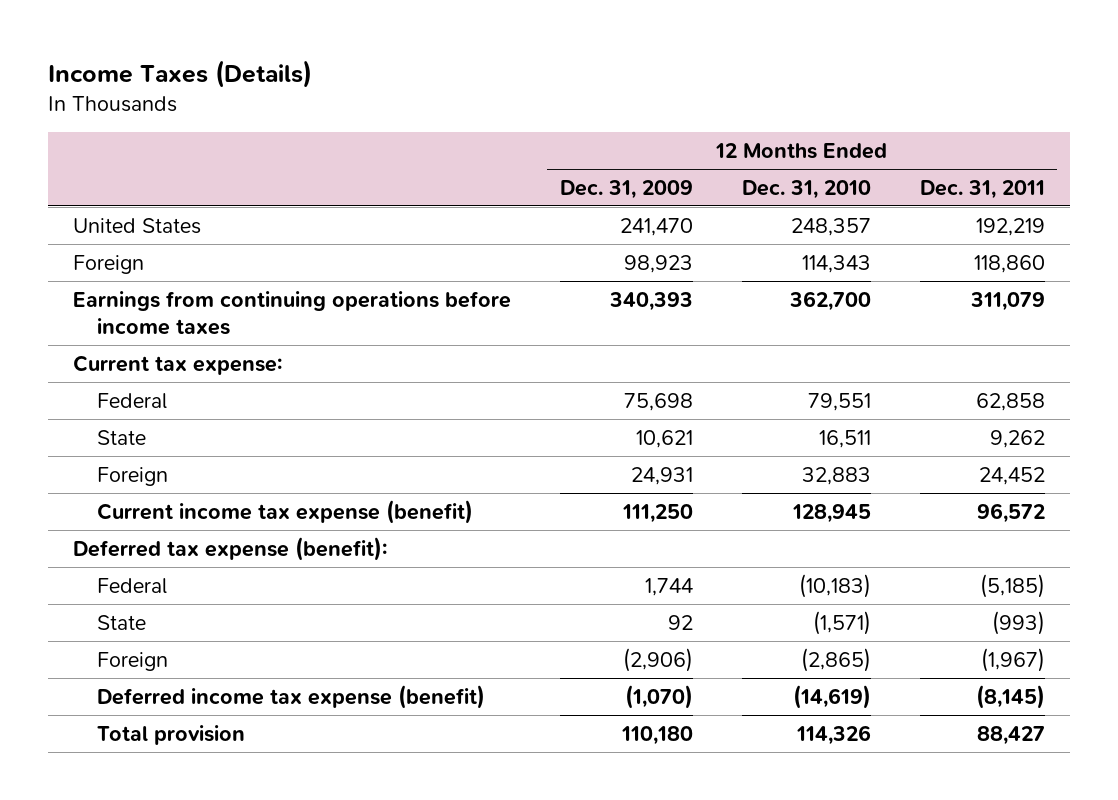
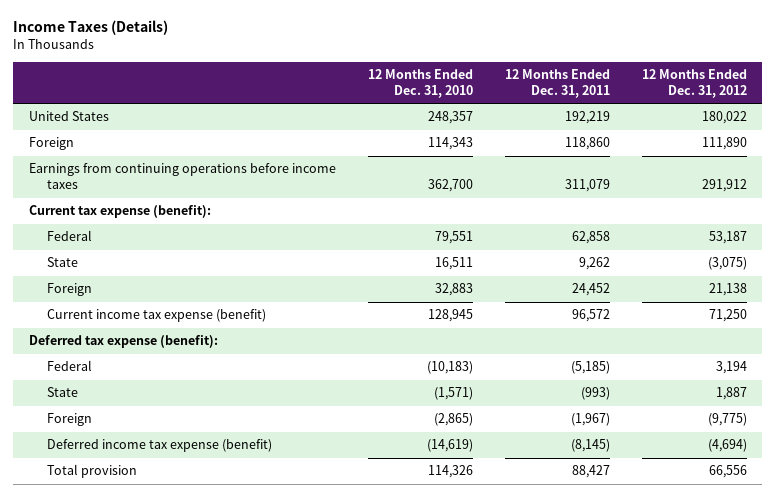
[559,179,693,199] Dec. 31, 2009 -> none
none -> [641,68,747,98] 12 Months Ended Dec. 31, 2012
[72,354,282,375] Current tax expense: -> [29,205,212,219] Current tax expense (benefit):

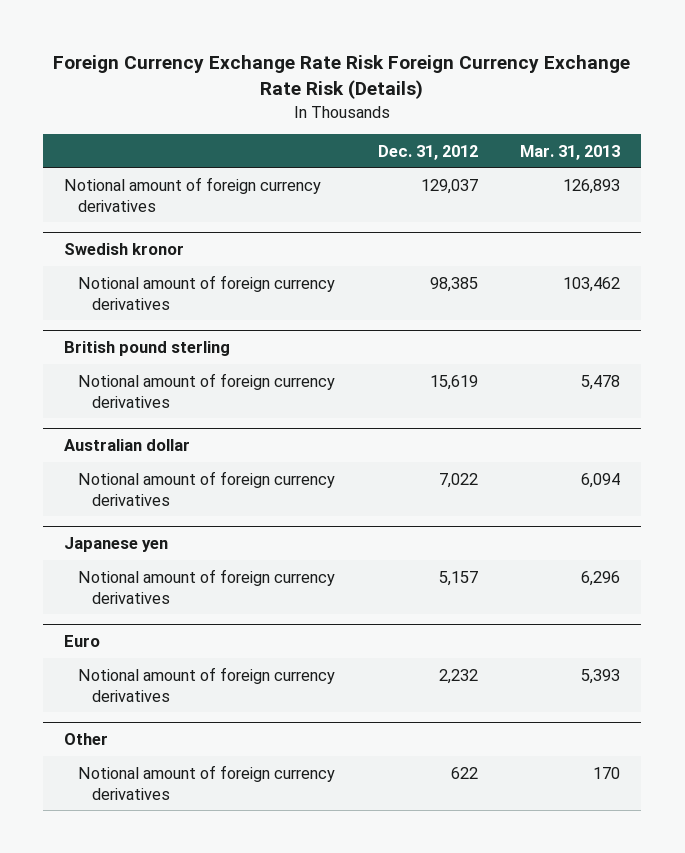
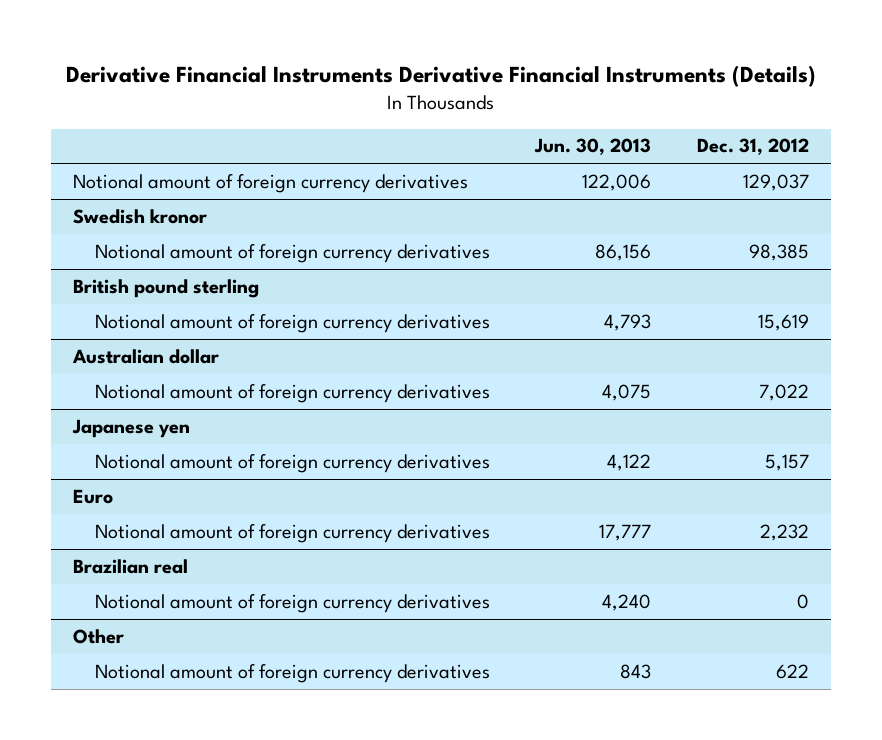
[53,55,631,99] Foreign Currency Exchange Rate Risk Foreign Currency Exchange Rate Risk (Details) -> [65,64,816,87] Derivative Financial Instruments Derivative Financial Instruments (Details)
[520,144,621,160] Mar. 31, 2013 -> none
none -> [534,138,652,156] Jun. 30, 2013
none -> [73,558,189,574] Brazilian real
none -> [95,593,491,613] Notional amount of foreign currency derivatives

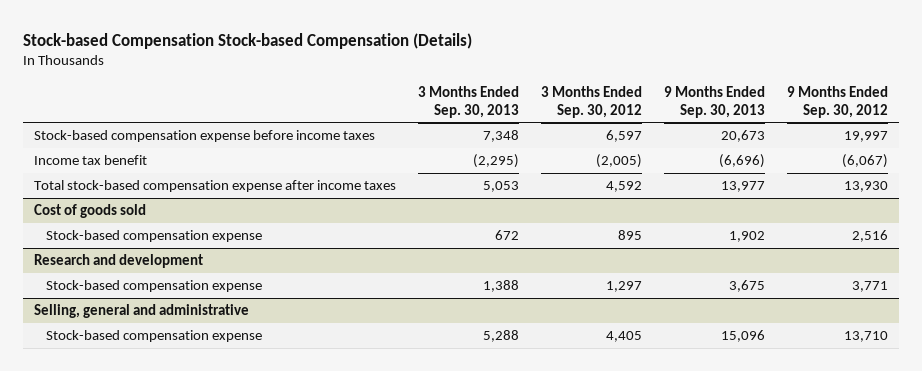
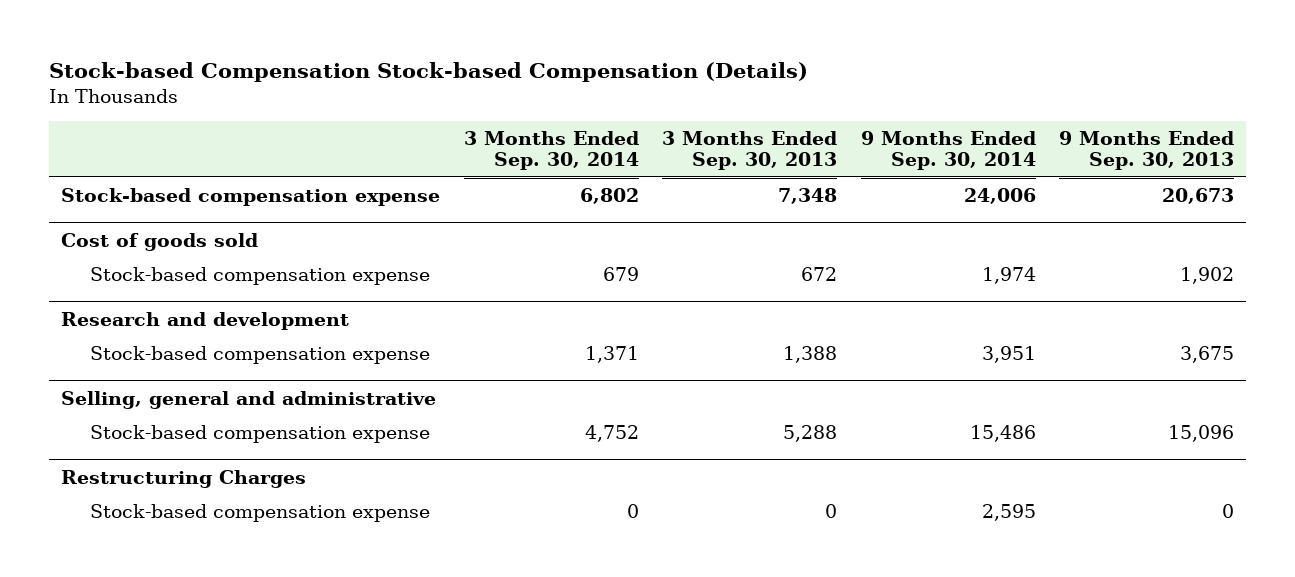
[540,85,642,118] 3 Months Ended Sep. 30, 2012 -> none
[786,85,888,118] 9 Months Ended Sep. 30, 2012 -> none
none -> [463,130,639,171] 3 Months Ended Sep. 30, 2014
none -> [860,130,1036,171] 9 Months Ended Sep. 30, 2014
[34,155,148,166] Income tax benefit -> none
[34,180,397,193] Total stock-based compensation expense after income taxes -> none
[34,130,376,143] Stock-based compensation expense before income taxes -> [60,187,440,206] Stock-based compensation expense
none -> [60,469,306,488] Restructuring Charges
none -> [89,503,430,522] Stock-based compensation expense

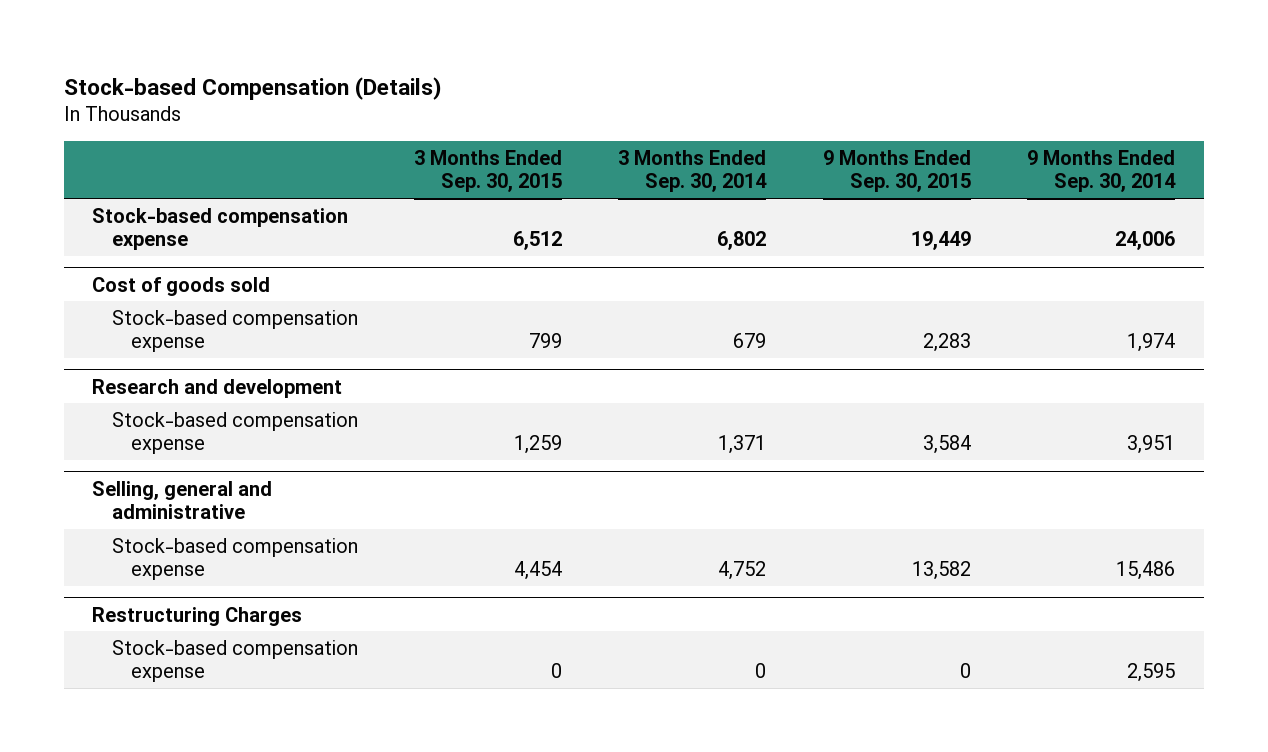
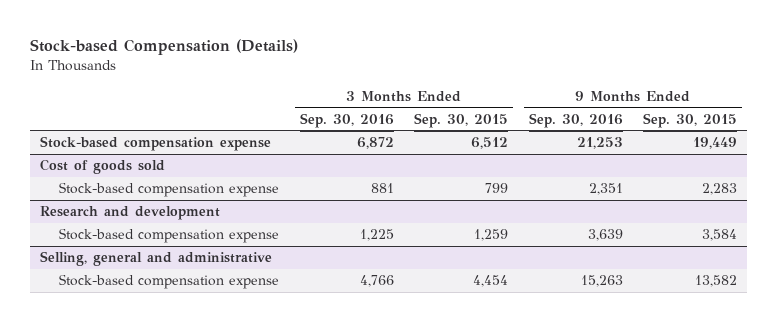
[618,150,768,193] 3 Months Ended Sep. 30, 2014 -> none
[1027,150,1177,193] 9 Months Ended Sep. 30, 2014 -> none
none -> [299,112,394,128] Sep. 30, 2016
none -> [528,112,623,128] Sep. 30, 2016
[92,606,303,626] Restructuring Charges -> none
[111,639,358,683] Stock-based compensation expense -> none

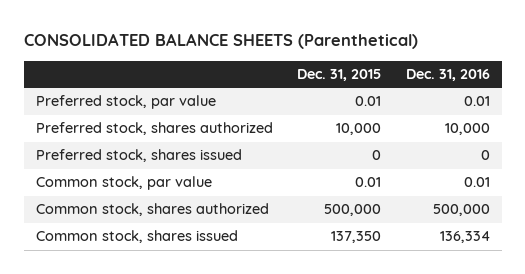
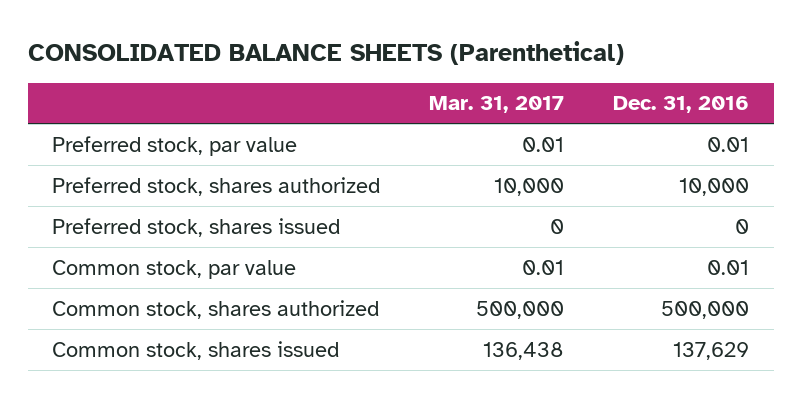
[297,69,382,82] Dec. 31, 2015 -> none
none -> [429,96,565,114] Mar. 31, 2017
[439,231,490,244] 136,334 -> [673,341,750,360] 137,629

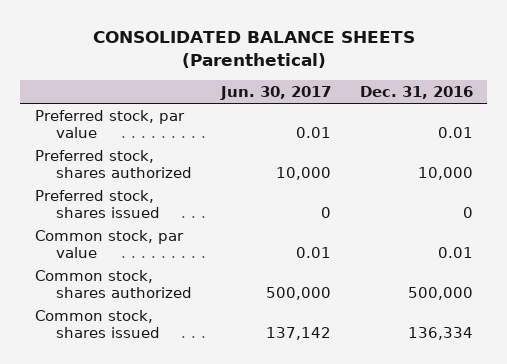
[429,96,565,114] Mar. 31, 2017 -> none
none -> [219,85,331,100] Jun. 30, 2017
[673,341,750,360] 137,629 -> [407,326,473,340] 136,334

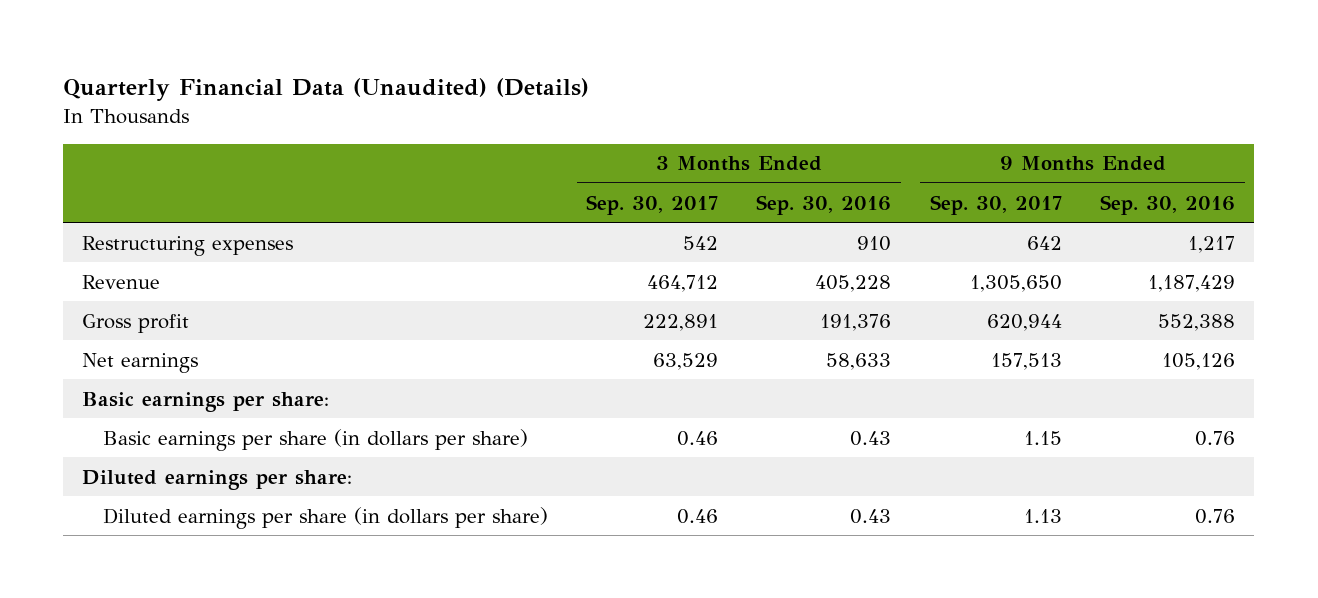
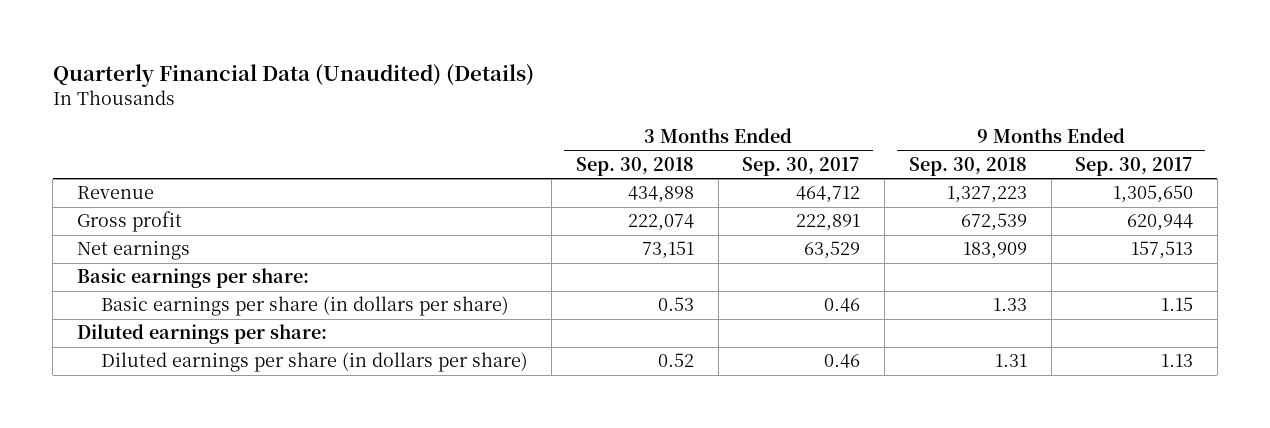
[756,194,892,215] Sep. 30, 2016 -> none
[1100,194,1236,215] Sep. 30, 2016 -> none
none -> [576,156,695,176] Sep. 30, 2018
none -> [908,156,1027,176] Sep. 30, 2018
[82,235,294,256] Restructuring expenses -> none

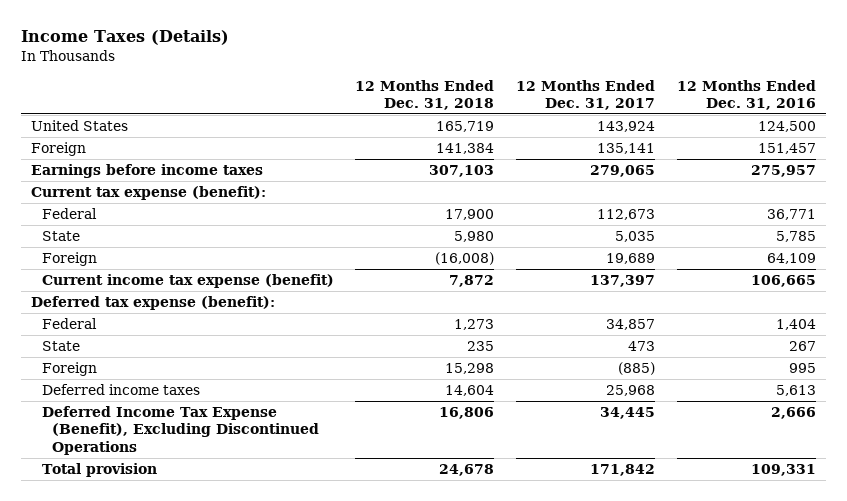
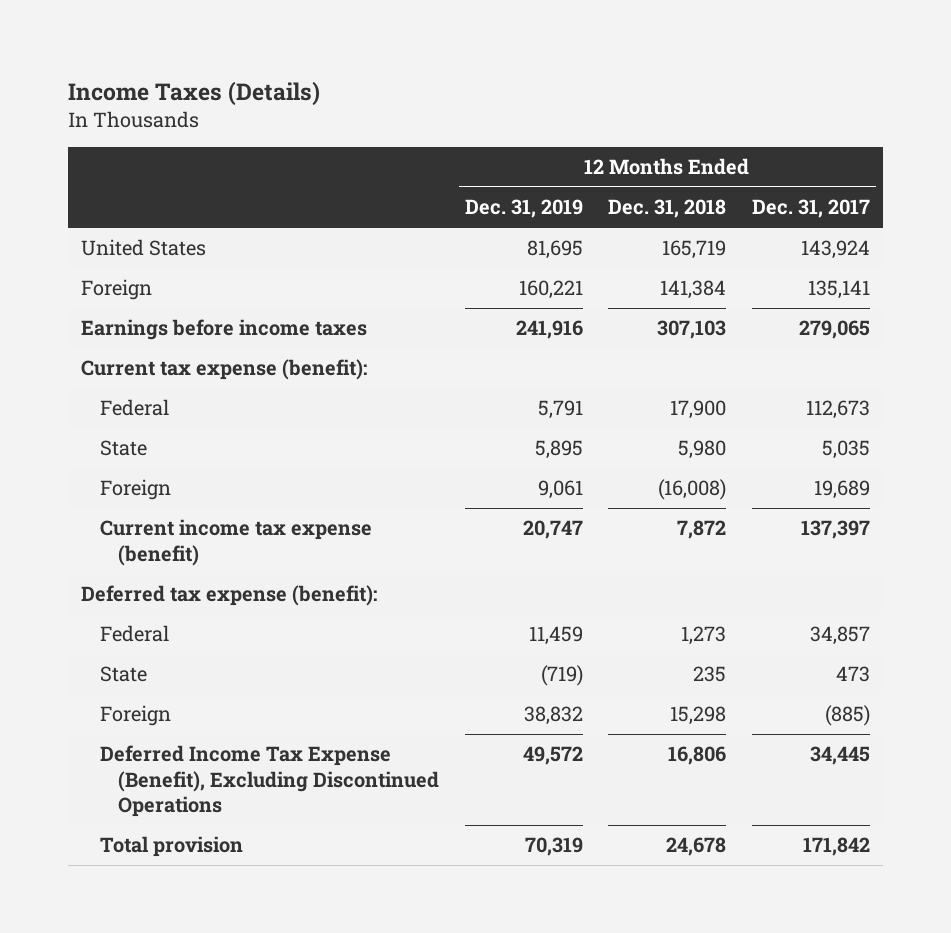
[676,79,816,111] 12 Months Ended Dec. 31, 2016 -> none
none -> [464,199,583,219] Dec. 31, 2019
[41,383,200,395] Deferred income taxes -> none

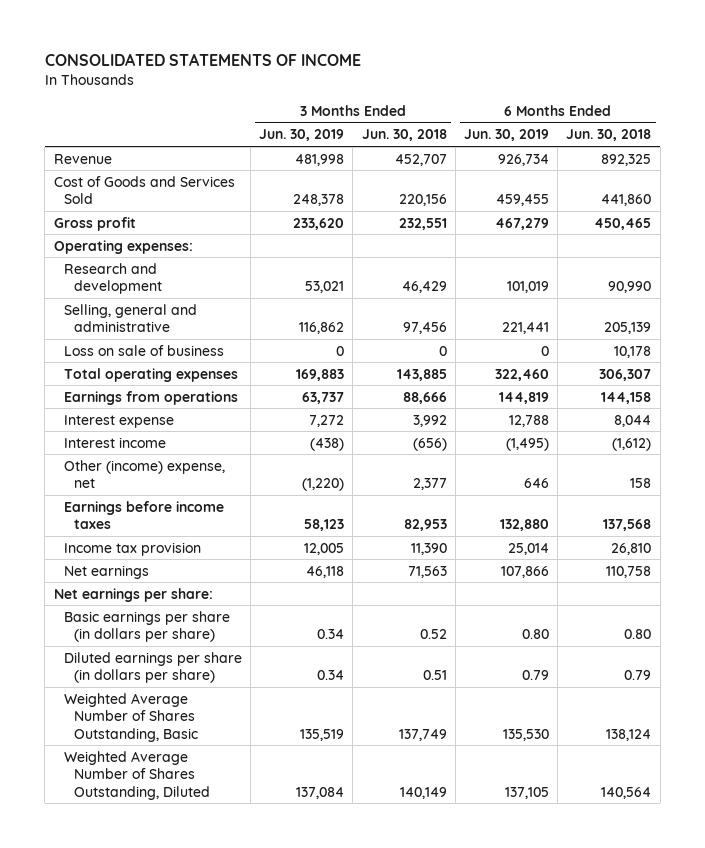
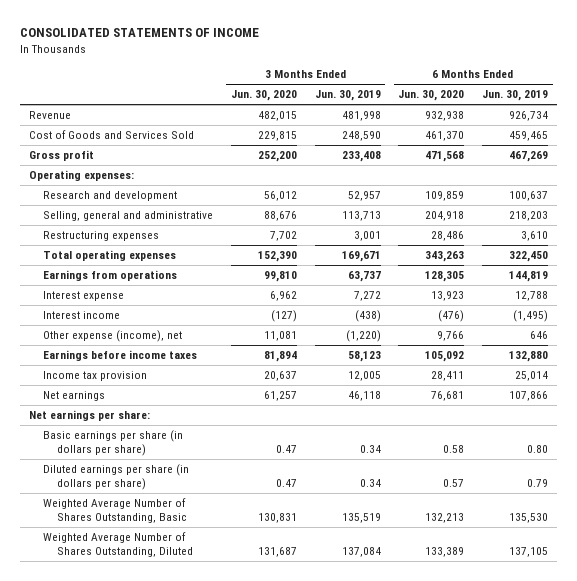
[361,129,447,142] Jun. 30, 2018 -> none
[566,129,652,142] Jun. 30, 2018 -> none
none -> [230,90,297,102] Jun. 30, 2020
none -> [398,90,465,102] Jun. 30, 2020
[293,194,345,207] 248,378 -> [341,131,381,142] 248,590
[496,194,550,207] 459,455 -> [509,131,549,142] 459,465
[293,217,345,230] 233,620 -> [341,151,381,163] 233,408
[495,217,550,230] 467,279 -> [509,151,549,163] 467,269
[63,344,224,356] Loss on sale of business -> none
[305,281,345,294] 53,021 -> [347,191,381,202] 52,957
[507,281,550,294] 101,019 -> [509,191,549,202] 100,637
[299,322,345,335] 116,862 -> [341,211,381,222] 113,713
[502,322,550,335] 221,441 -> [509,211,549,222] 218,203
none -> [42,231,159,242] Restructuring expenses
[296,368,345,381] 169,883 -> [341,251,381,263] 169,671
[495,368,550,381] 322,460 -> [509,251,549,263] 322,450
[63,459,225,489] Other (income) expense, net -> [42,330,182,343] Other expense (income), net

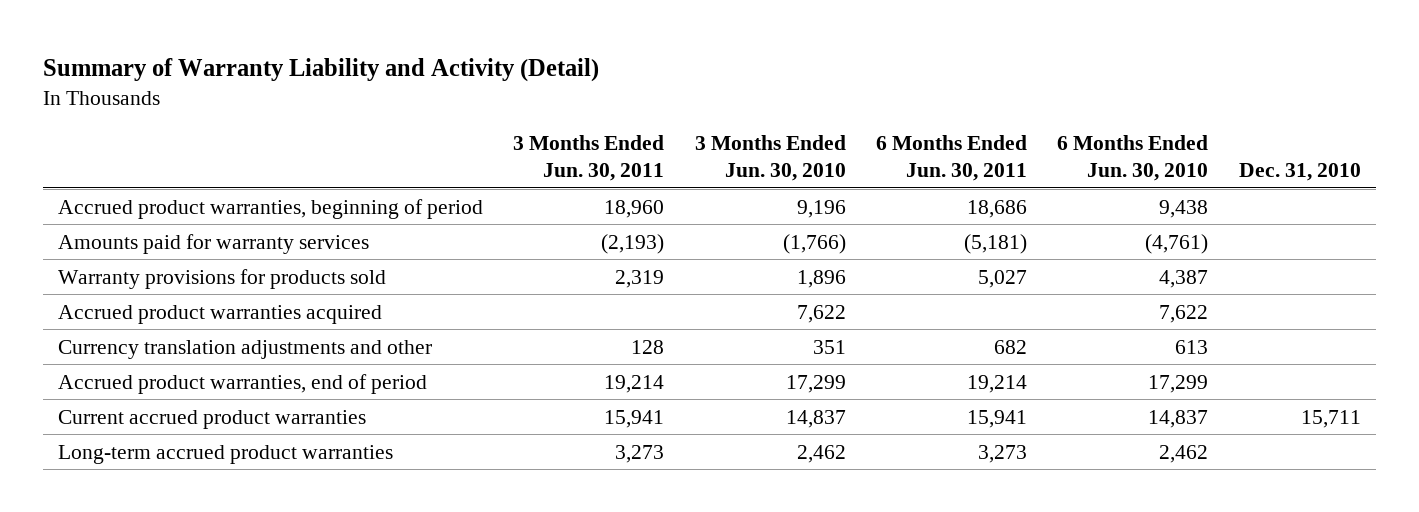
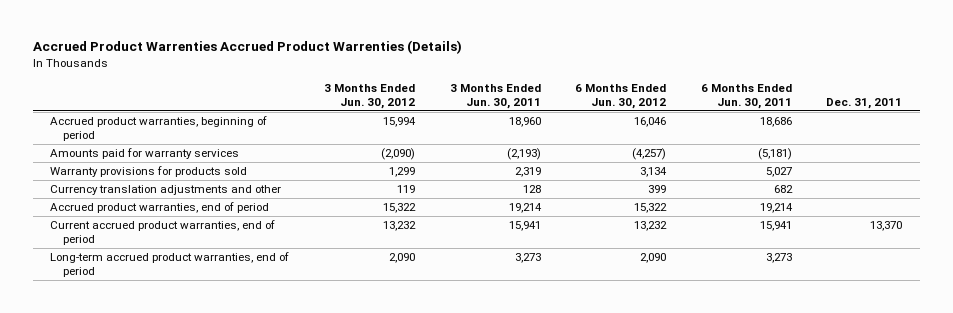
[42,57,599,82] Summary of Warranty Liability and Activity (Detail) -> [33,40,463,55] Accrued Product Warrenties Accrued Product Warrenties (Details)
[694,135,846,182] 3 Months Ended Jun. 30, 2010 -> none
[1057,135,1209,182] 6 Months Ended Jun. 30, 2010 -> none
[1238,163,1361,182] Dec. 31, 2010 -> none
none -> [324,83,416,109] 3 Months Ended Jun. 30, 2012
none -> [575,83,667,109] 6 Months Ended Jun. 30, 2012
none -> [826,97,903,109] Dec. 31, 2011
[57,304,382,324] Accrued product warranties acquired -> none
[57,409,366,429] Current accrued product warranties -> [50,220,276,246] Current accrued product warranties, end of period
[57,444,393,464] Long-term accrued product warranties -> [50,252,290,278] Long-term accrued product warranties, end of period

